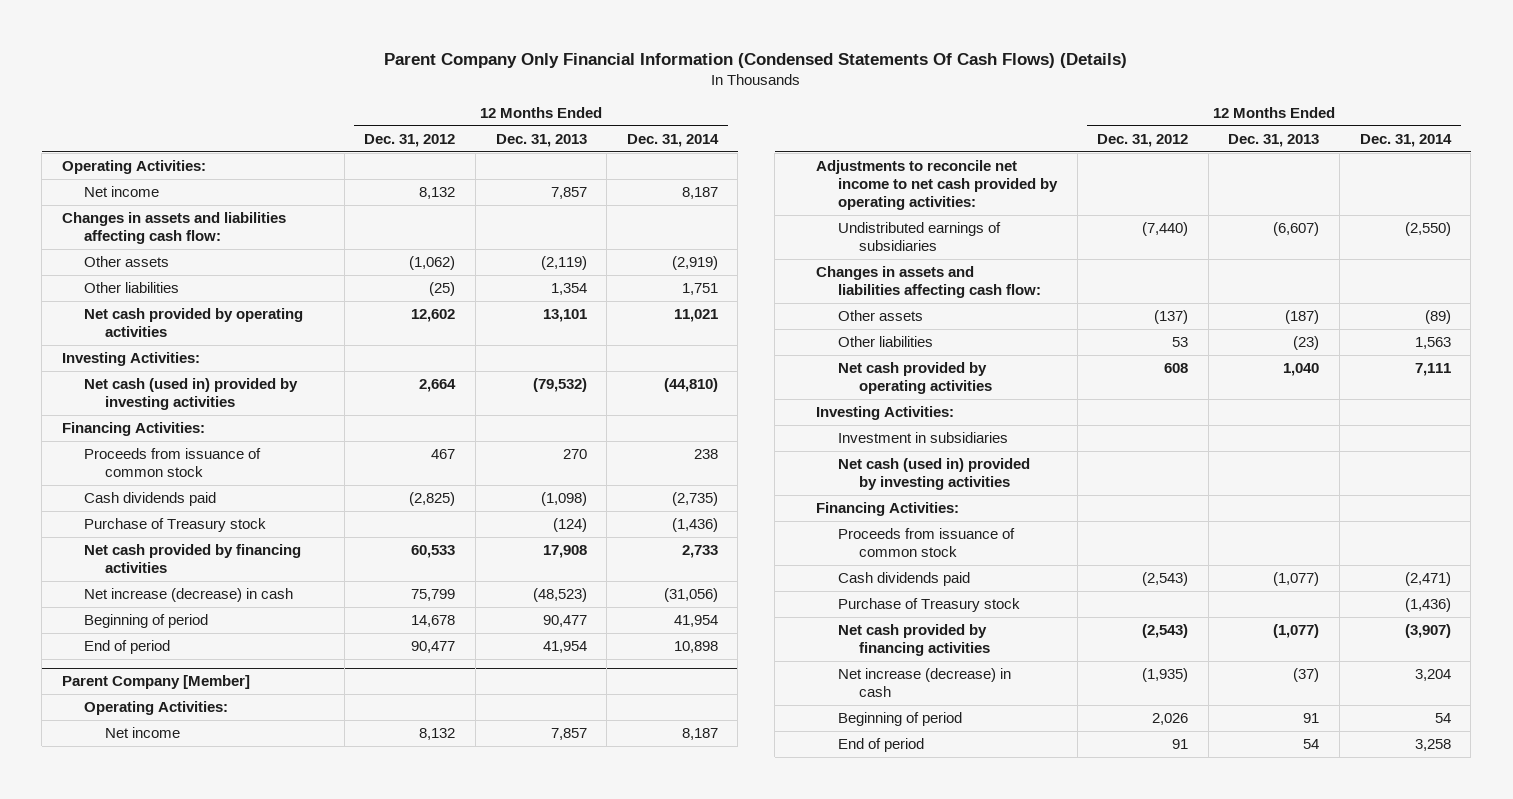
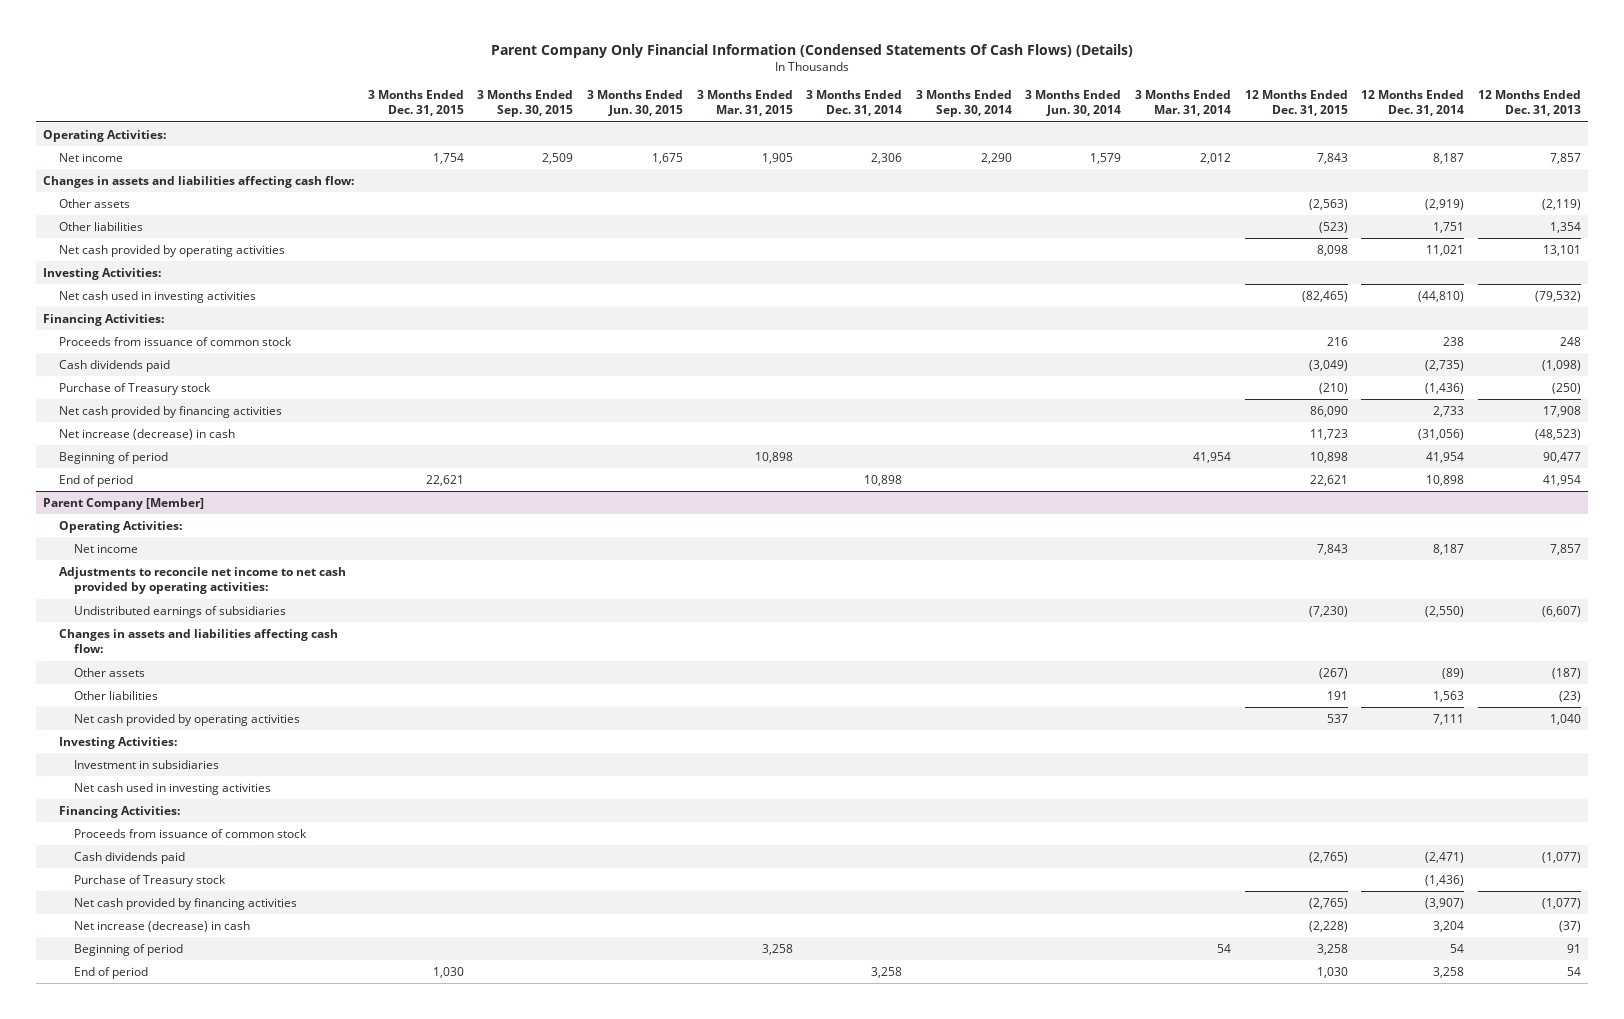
[364,133,456,147] Dec. 31, 2012 -> none
none -> [367,89,464,117] 3 Months Ended Dec. 31, 2015
none -> [477,89,574,118] 3 Months Ended Sep. 30, 2015
none -> [587,89,684,117] 3 Months Ended Jun. 30, 2015
none -> [696,89,793,117] 3 Months Ended Mar. 31, 2015
none -> [806,89,903,117] 3 Months Ended Dec. 31, 2014
none -> [915,89,1012,118] 3 Months Ended Sep. 30, 2014
none -> [1025,89,1122,117] 3 Months Ended Jun. 30, 2014
none -> [1135,89,1232,117] 3 Months Ended Mar. 31, 2014
none -> [1244,89,1348,117] 12 Months Ended Dec. 31, 2015
[83,378,298,411] Net cash (used in) provided by investing activities -> [58,290,256,303] Net cash used in investing activities
[562,449,587,460] 270 -> [1559,336,1581,346] 248
[552,518,587,533] (124) -> [1551,382,1581,394] (250)
[837,458,1030,491] Net cash (used in) provided by investing activities -> [73,782,271,795] Net cash used in investing activities

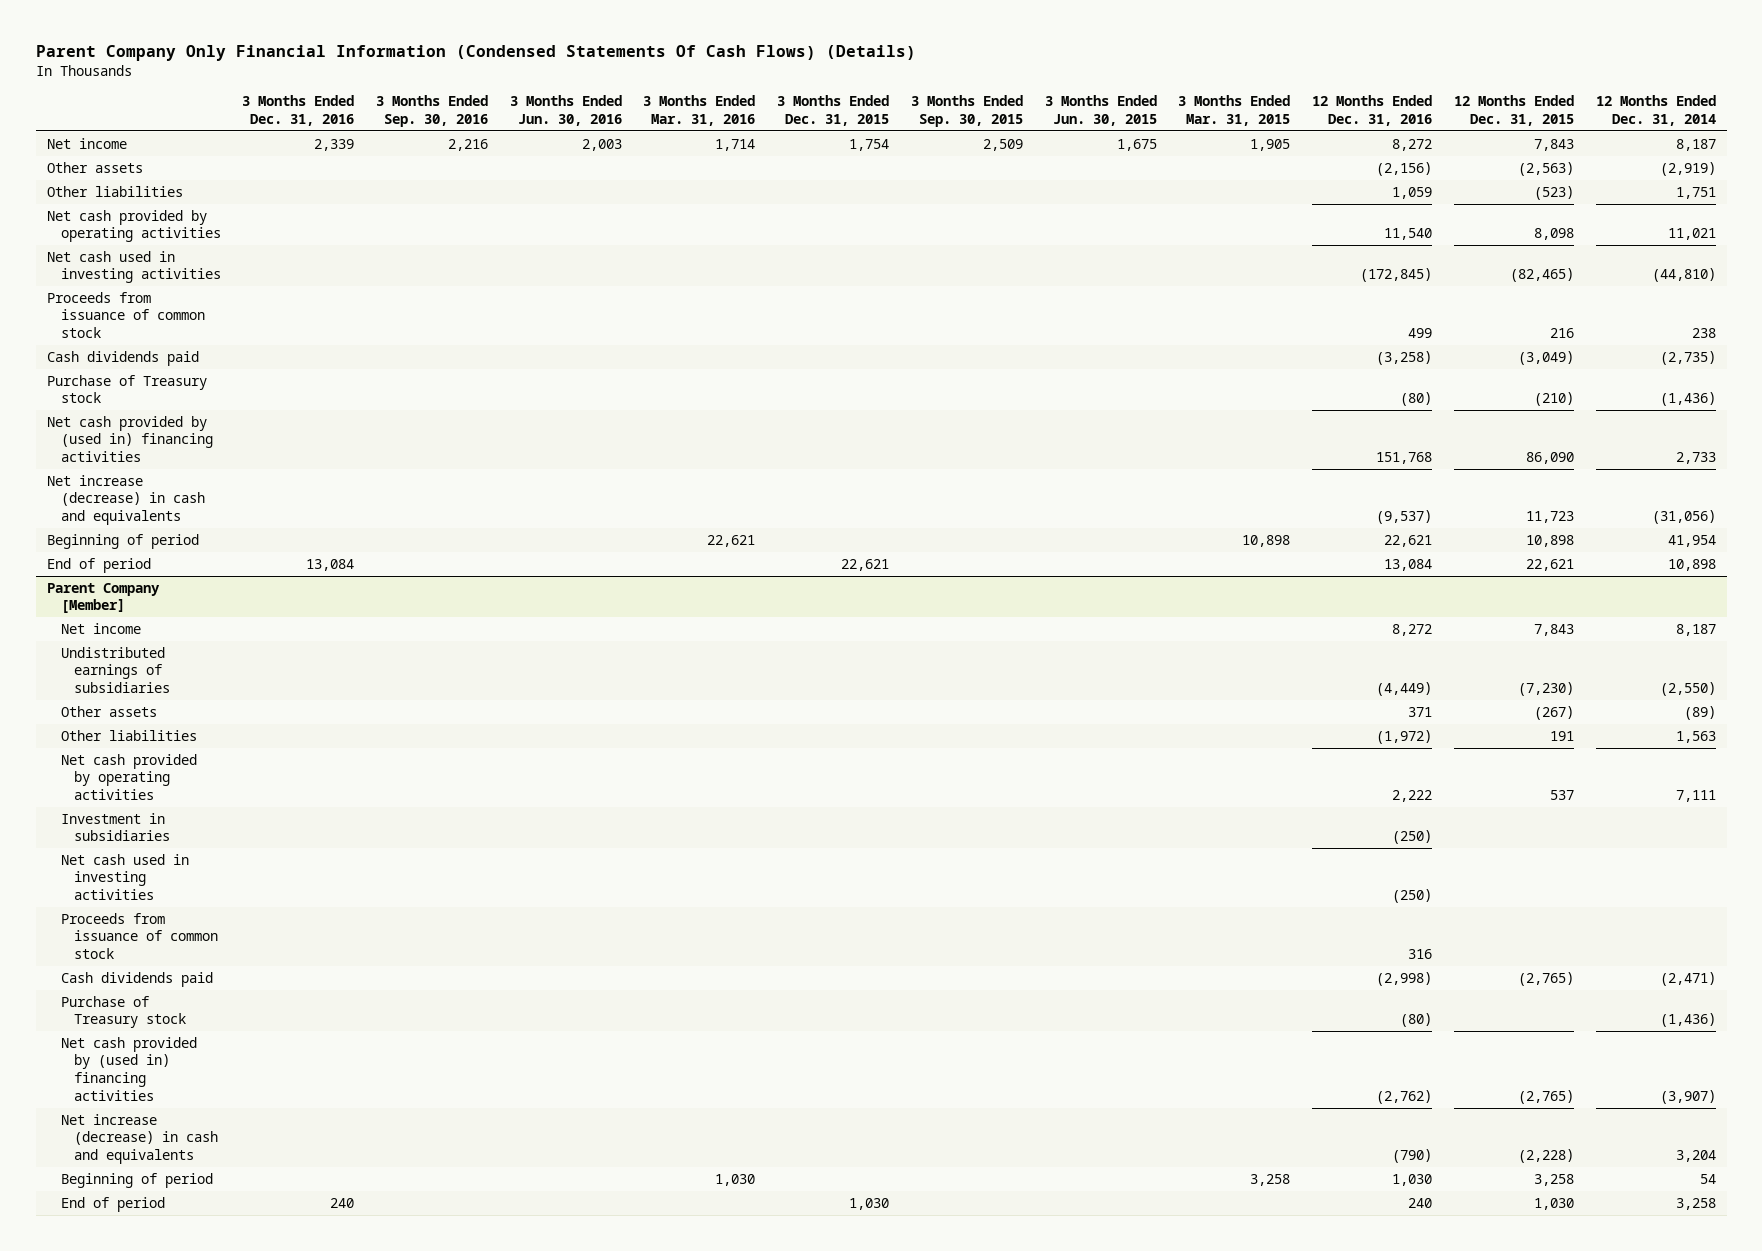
[806,89,903,117] 3 Months Ended Dec. 31, 2014 -> none
[915,89,1012,118] 3 Months Ended Sep. 30, 2014 -> none
[1025,89,1122,117] 3 Months Ended Jun. 30, 2014 -> none
[1135,89,1232,117] 3 Months Ended Mar. 31, 2014 -> none
[1477,89,1581,117] 12 Months Ended Dec. 31, 2013 -> none
none -> [242,95,355,127] 3 Months Ended Dec. 31, 2016
none -> [375,95,488,128] 3 Months Ended Sep. 30, 2016
none -> [509,95,622,127] 3 Months Ended Jun. 30, 2016
none -> [643,95,756,127] 3 Months Ended Mar. 31, 2016
none -> [1312,95,1433,127] 12 Months Ended Dec. 31, 2016
[43,129,167,142] Operating Activities: -> none
[43,175,355,188] Changes in assets and liabilities affecting cash flow: -> none
[43,267,162,280] Investing Activities: -> none
[43,313,165,326] Financing Activities: -> none
[58,405,282,418] Net cash provided by financing activities -> [46,415,213,463] Net cash provided by (used in) financing activities
[58,428,235,440] Net increase (decrease) in cash -> [46,474,205,526] Net increase (decrease) in cash and equivalents
[58,520,182,533] Operating Activities: -> none
[58,566,346,595] Adjustments to reconcile net income to net cash provided by operating activities: -> none
[58,628,338,654] Changes in assets and liabilities affecting cash flow: -> none
[58,736,177,749] Investing Activities: -> none
[58,805,180,818] Financing Activities: -> none
[73,897,297,910] Net cash provided by financing activities -> [60,1036,197,1101] Net cash provided by (used in) financing activities
[73,920,250,932] Net increase (decrease) in cash -> [60,1113,219,1165] Net increase (decrease) in cash and equivalents

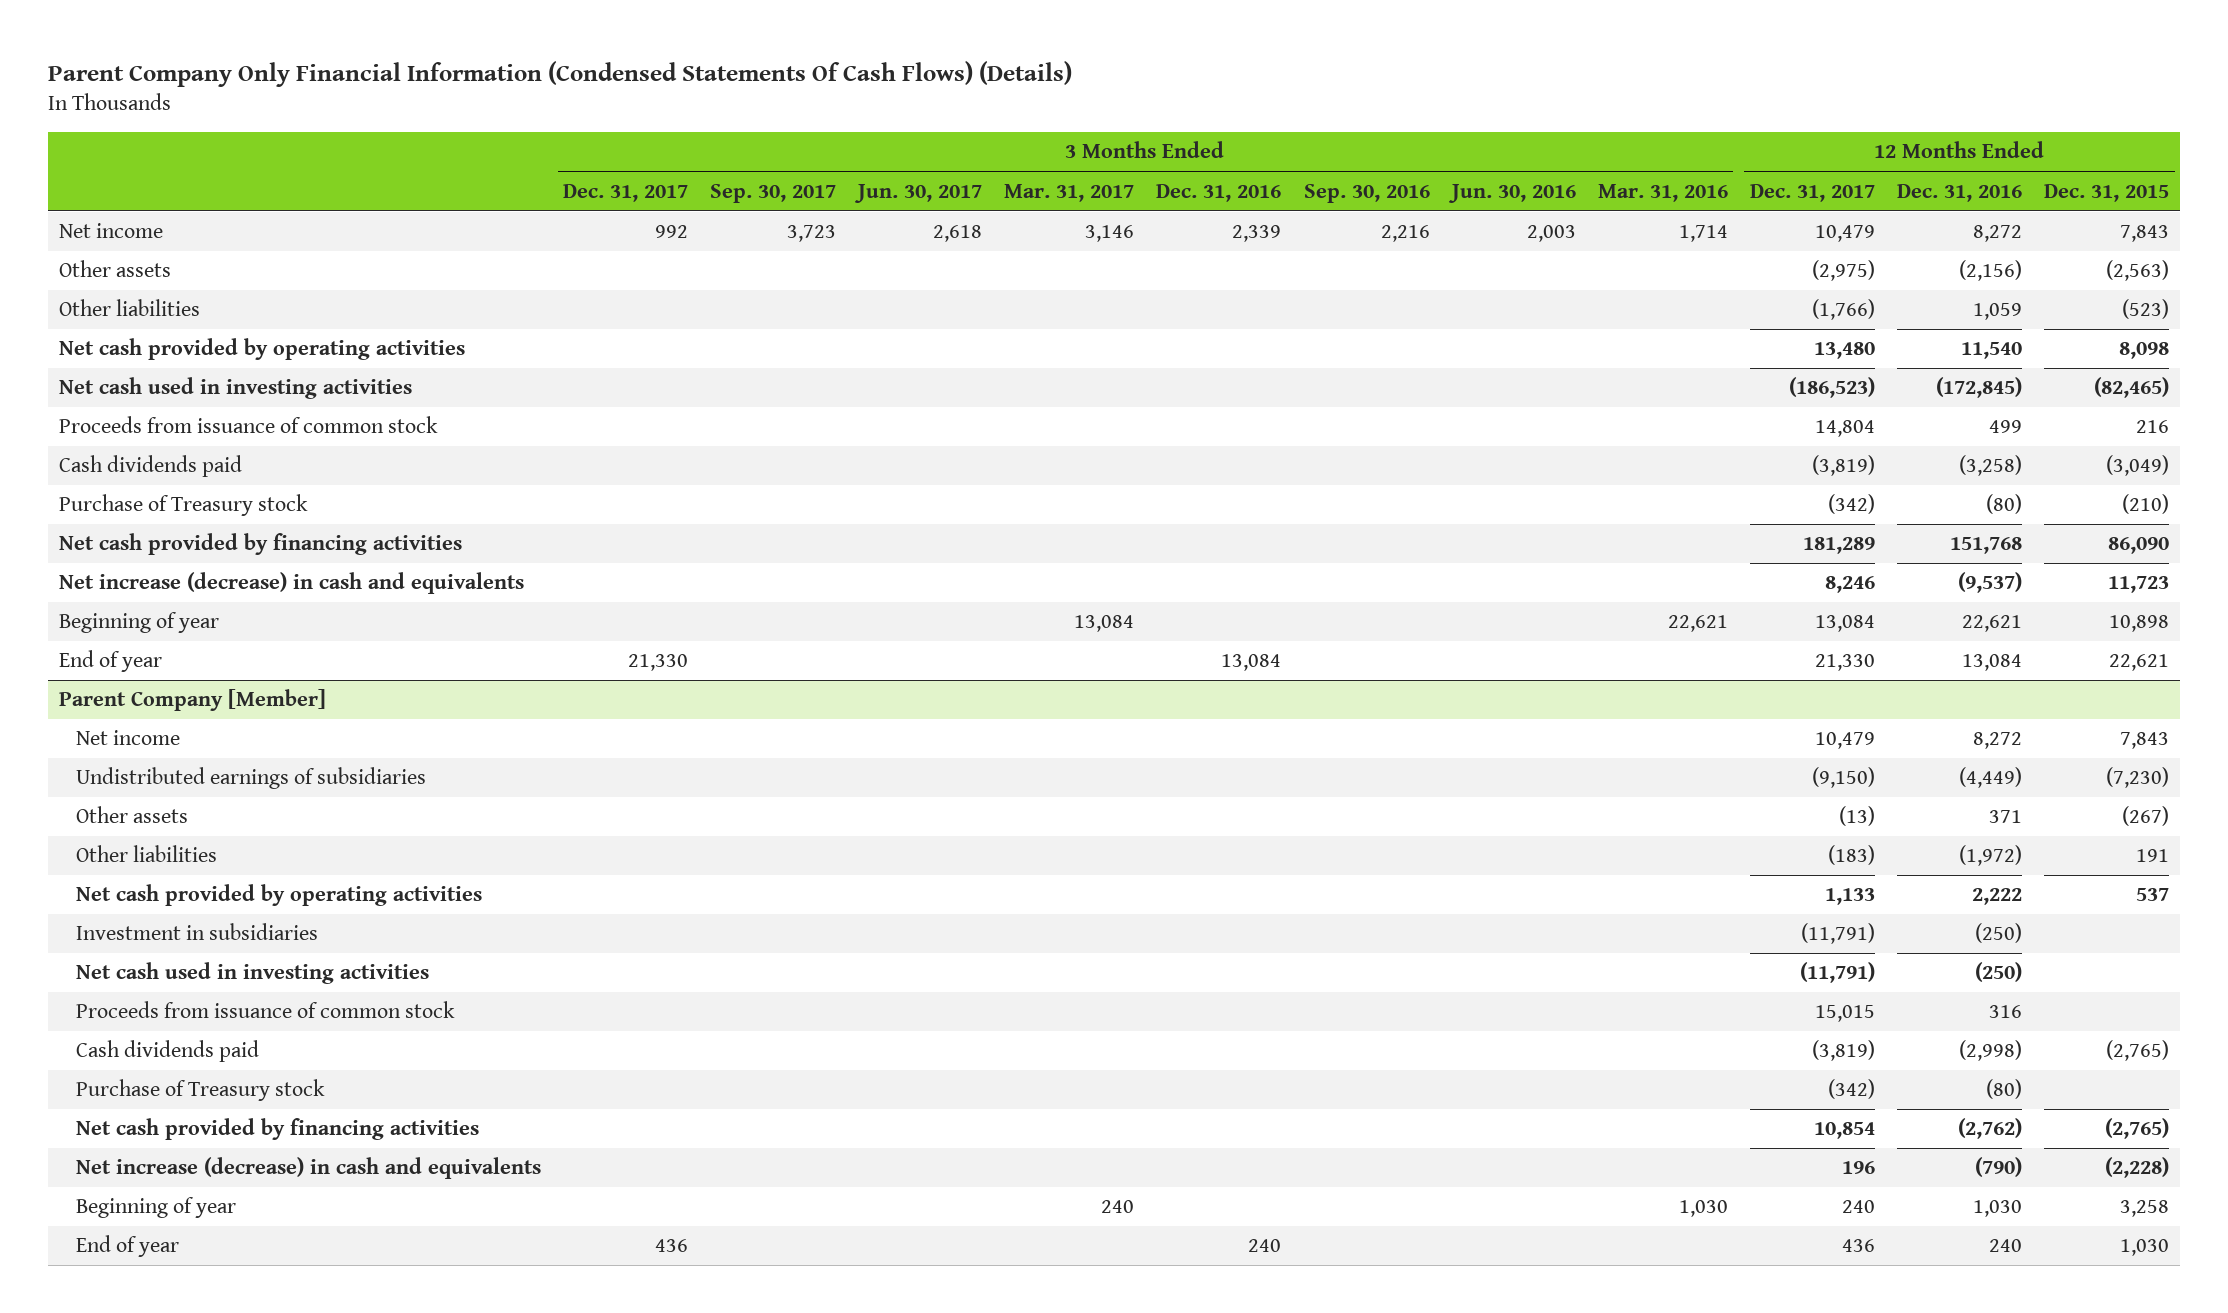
[777,95,890,127] 3 Months Ended Dec. 31, 2015 -> none
[910,95,1023,128] 3 Months Ended Sep. 30, 2015 -> none
[1044,95,1157,127] 3 Months Ended Jun. 30, 2015 -> none
[1178,95,1291,127] 3 Months Ended Mar. 31, 2015 -> none
[1595,95,1716,127] 12 Months Ended Dec. 31, 2014 -> none
none -> [563,183,689,202] Dec. 31, 2017
none -> [710,183,837,203] Sep. 30, 2017
none -> [854,183,983,203] Jun. 30, 2017
none -> [1004,183,1135,202] Mar. 31, 2017
none -> [1749,183,1875,202] Dec. 31, 2017
[46,415,213,463] Net cash provided by (used in) financing activities -> [58,533,462,556] Net cash provided by financing activities
[46,533,199,549] Beginning of period -> [58,612,219,634] Beginning of year
[46,557,151,573] End of period -> [58,650,162,673] End of year
[60,1036,197,1101] Net cash provided by (used in) financing activities -> [76,1118,480,1141] Net cash provided by financing activities
[60,1172,213,1188] Beginning of period -> [76,1197,237,1219] Beginning of year
[60,1196,165,1212] End of period -> [76,1235,180,1258] End of year

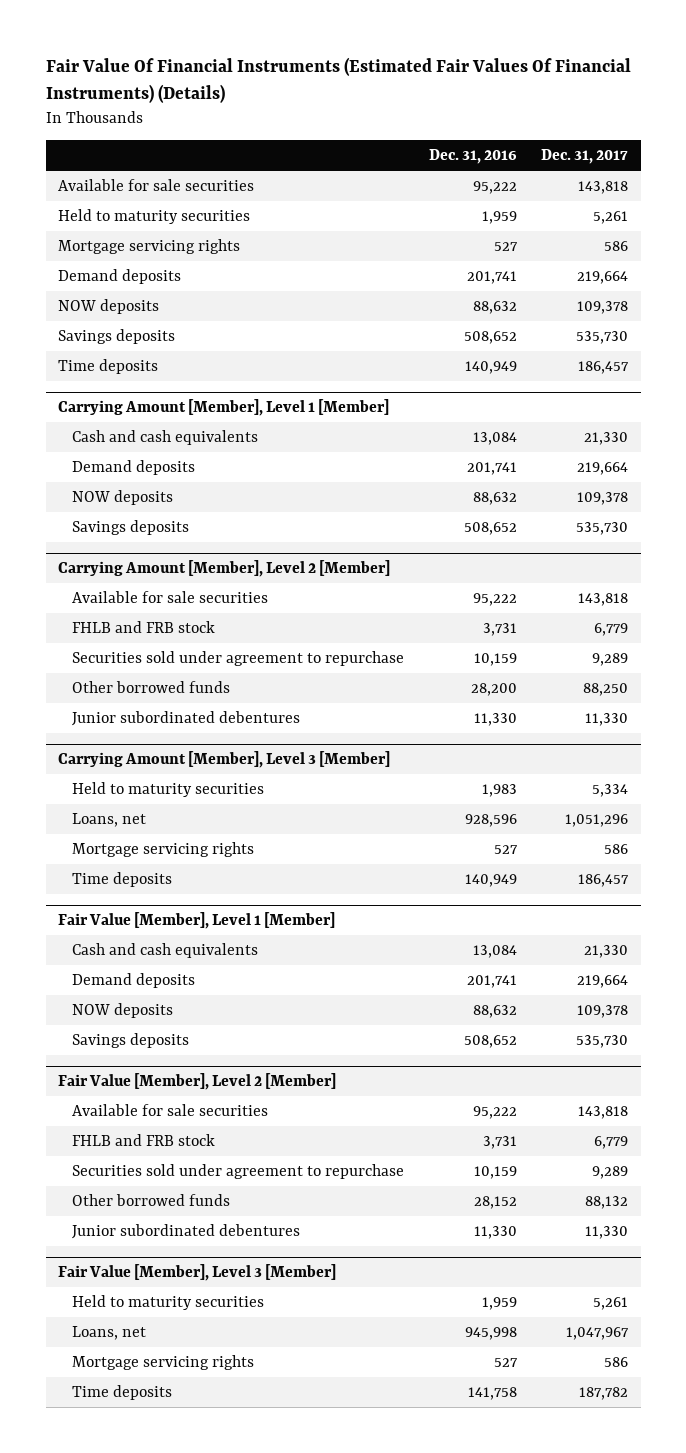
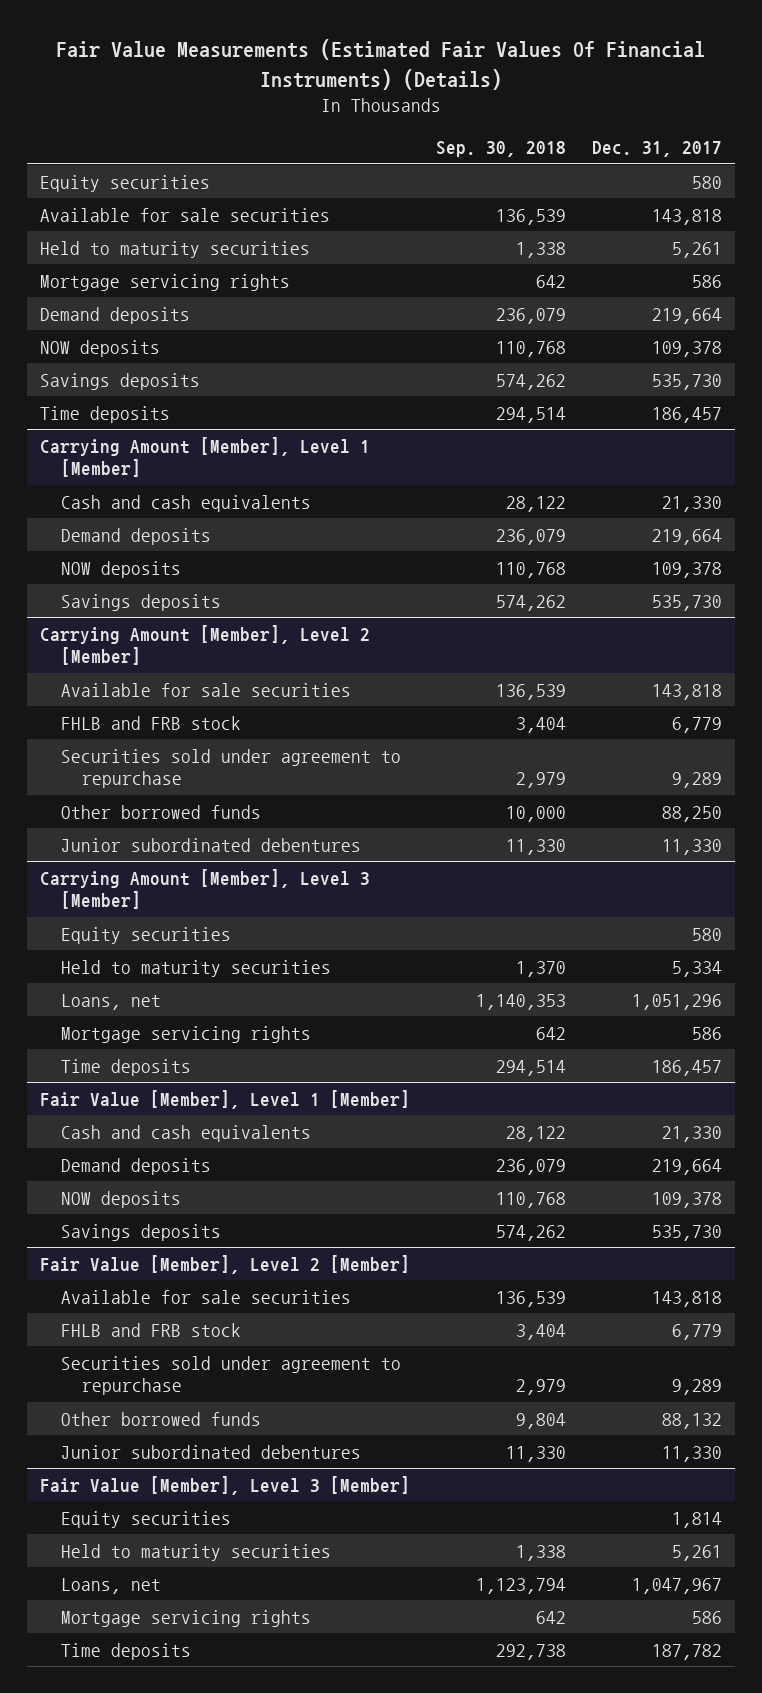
[45,57,631,104] Fair Value Of Financial Instruments (Estimated Fair Values Of Financial Instruments) (Details) -> [56,39,706,90] Fair Value Measurements (Estimated Fair Values Of Financial Instruments) (Details)
[428,148,517,164] Dec. 31, 2016 -> none
none -> [436,141,567,158] Sep. 30, 2018
none -> [39,174,210,192] Equity securities
none -> [61,926,232,944] Equity securities
none -> [61,1510,232,1528] Equity securities

